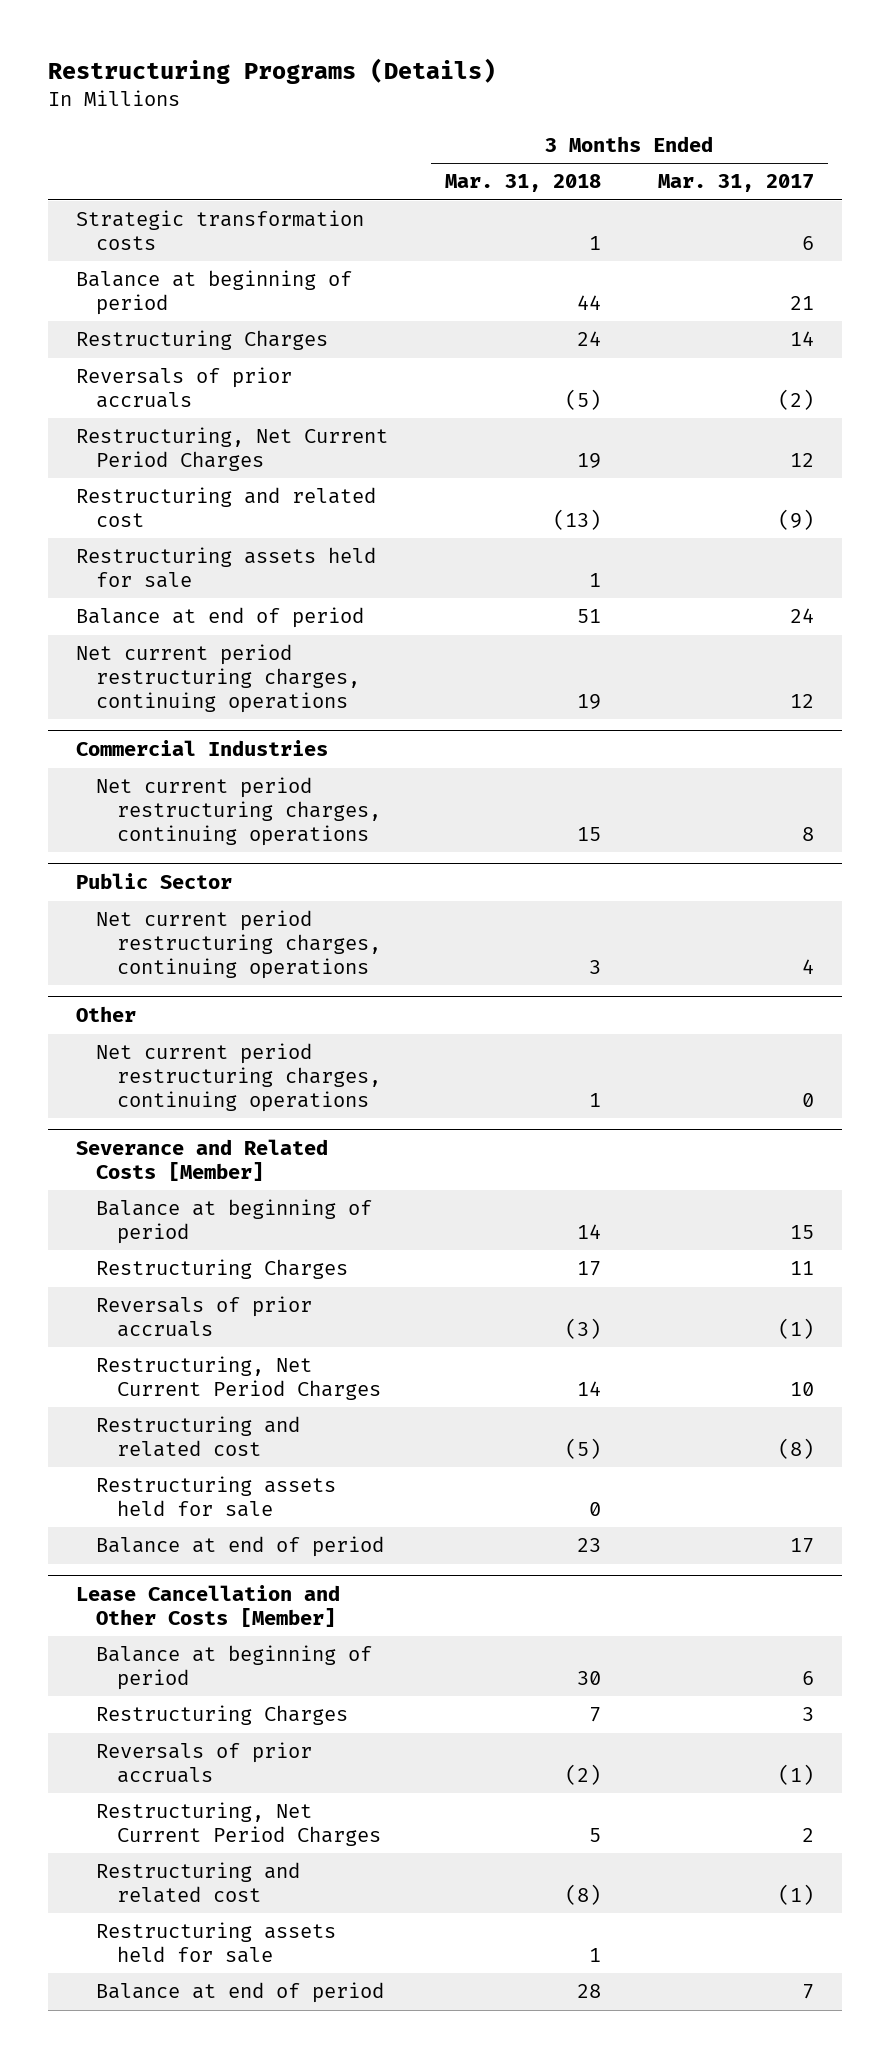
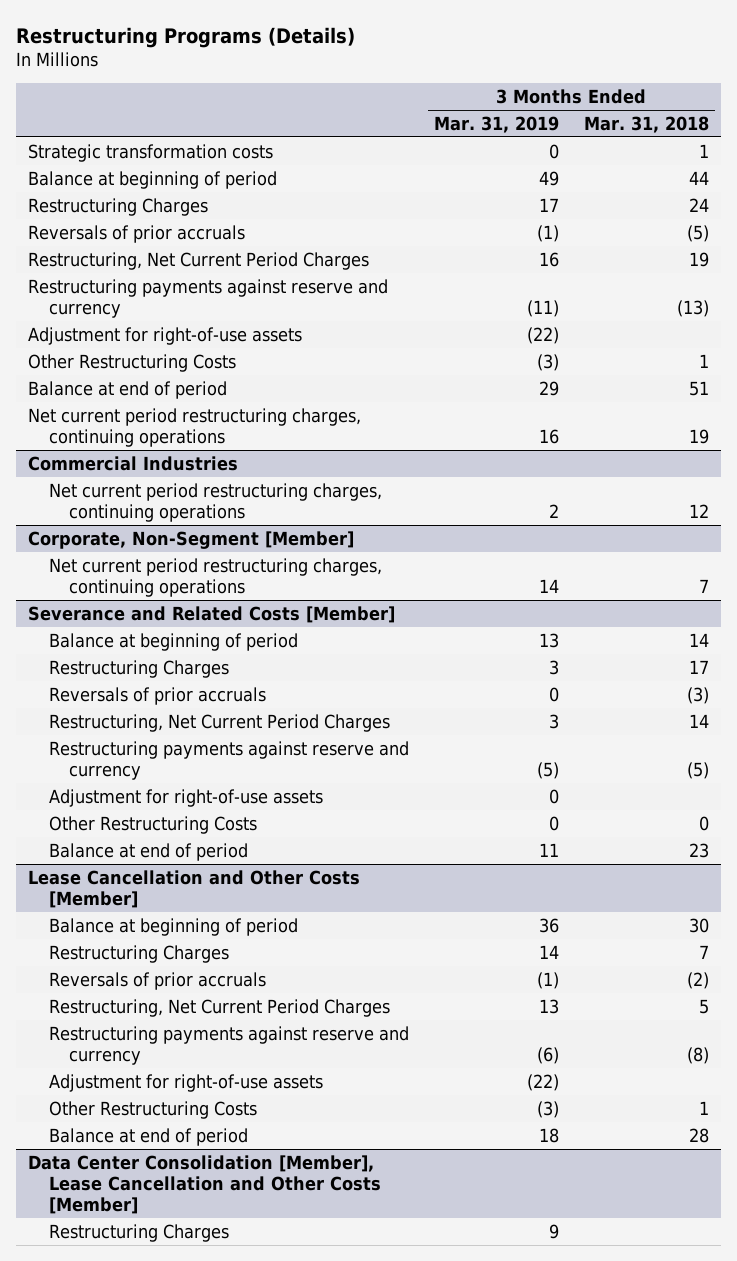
[657,174,814,193] Mar. 31, 2017 -> none
none -> [433,115,559,133] Mar. 31, 2019
[76,487,377,528] Restructuring and related cost -> none
[76,547,377,589] Restructuring assets held for sale -> none
none -> [28,278,389,318] Restructuring payments against reserve and currency
none -> [28,326,303,345] Adjustment for right-of-use assets
none -> [28,353,237,372] Other Restructuring Costs
[76,873,233,890] Public Sector -> none
[76,1006,137,1023] Other -> none
[96,1043,381,1113] Net current period restructuring charges, continuing operations -> none
[576,827,601,842] 15 -> [688,503,709,518] 12
none -> [28,530,355,549] Corporate, Non-Segment [Member]
[588,960,601,975] 3 -> [698,578,709,593] 7
[96,1416,301,1458] Restructuring and related cost -> none
[96,1476,337,1518] Restructuring assets held for sale -> none
none -> [48,740,409,780] Restructuring payments against reserve and currency
none -> [48,788,323,807] Adjustment for right-of-use assets
none -> [48,815,257,834] Other Restructuring Costs
[96,1862,301,1904] Restructuring and related cost -> none
[96,1922,337,1964] Restructuring assets held for sale -> none
none -> [48,1025,409,1065] Restructuring payments against reserve and currency
none -> [48,1073,323,1092] Adjustment for right-of-use assets
none -> [48,1100,257,1119] Other Restructuring Costs
none -> [28,1154,381,1214] Data Center Consolidation [Member], Lease Cancellation and Other Costs [Member]
none -> [48,1223,229,1242] Restructuring Charges

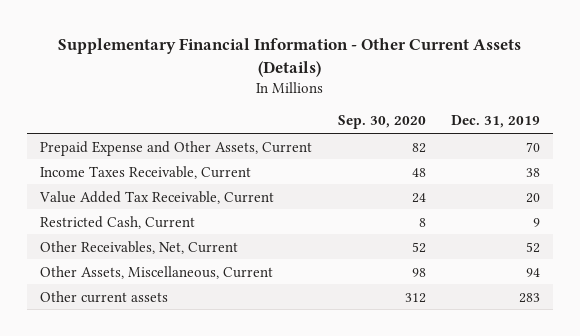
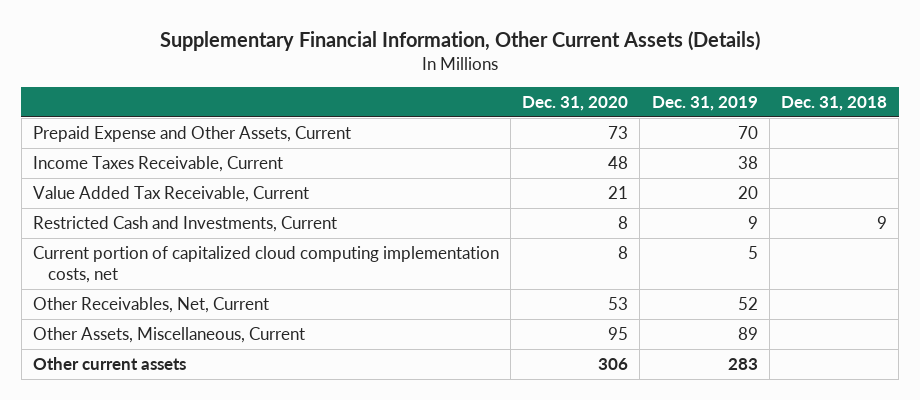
[58,38,522,78] Supplementary Financial Information - Other Current Assets (Details) -> [159,31,760,52] Supplementary Financial Information, Other Current Assets (Details)
[337,115,426,130] Sep. 30, 2020 -> none
none -> [522,95,629,111] Dec. 31, 2020
none -> [780,95,887,111] Dec. 31, 2018
[39,215,195,229] Restricted Cash, Current -> [32,216,337,233] Restricted Cash and Investments, Current
none -> [32,246,499,283] Current portion of capitalized cloud computing implementation costs, net
[526,267,541,277] 94 -> [737,327,758,341] 89

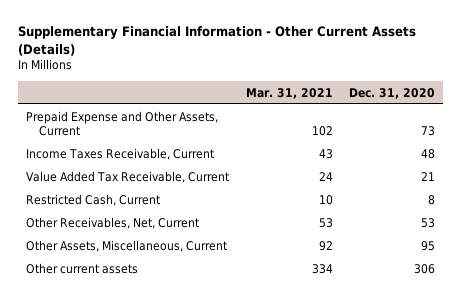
[159,31,760,52] Supplementary Financial Information, Other Current Assets (Details) -> [18,26,417,56] Supplementary Financial Information - Other Current Assets (Details)
[651,95,758,111] Dec. 31, 2019 -> none
[780,95,887,111] Dec. 31, 2018 -> none
none -> [245,87,333,99] Mar. 31, 2021
[32,246,499,283] Current portion of capitalized cloud computing implementation costs, net -> none
[32,216,337,233] Restricted Cash and Investments, Current -> [26,193,161,206] Restricted Cash, Current

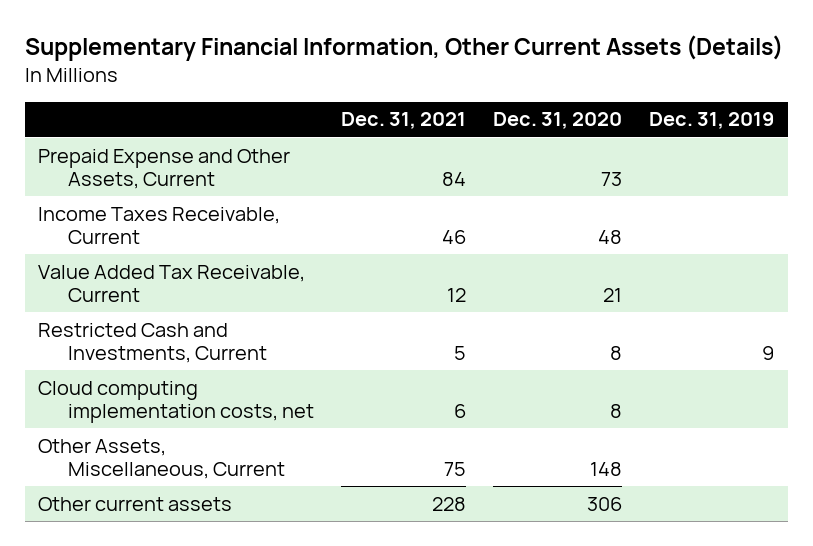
[18,26,417,56] Supplementary Financial Information - Other Current Assets (Details) -> [24,35,783,62] Supplementary Financial Information, Other Current Assets (Details)
[245,87,333,99] Mar. 31, 2021 -> none
none -> [341,112,467,130] Dec. 31, 2021
none -> [649,112,775,130] Dec. 31, 2019
[26,216,200,229] Other Receivables, Net, Current -> none
[26,193,161,206] Restricted Cash, Current -> [38,322,268,364] Restricted Cash and Investments, Current
none -> [38,380,315,424] Cloud computing implementation costs, net
[421,240,436,251] 95 -> [590,462,623,477] 148

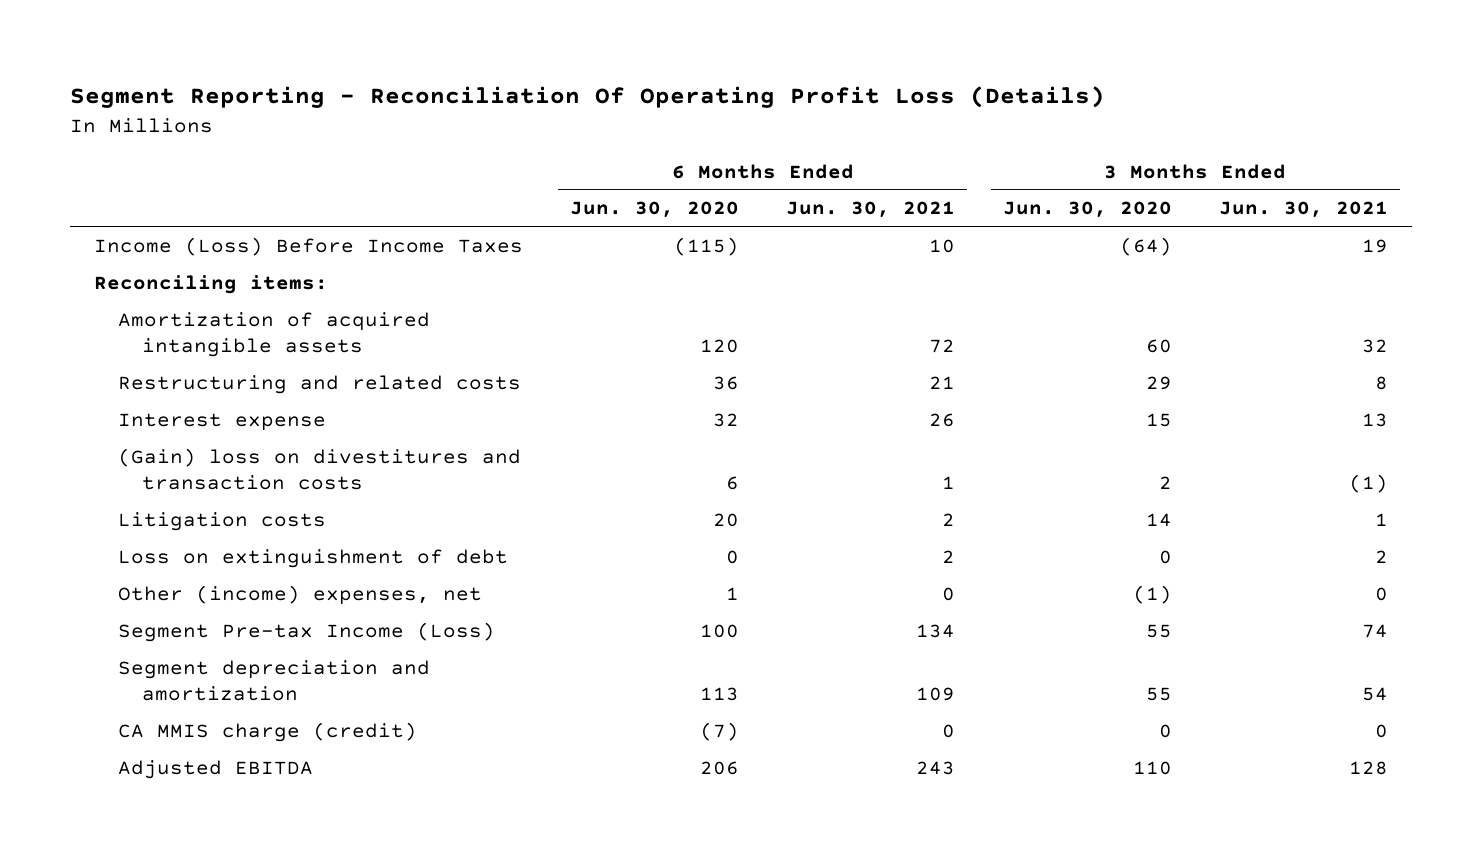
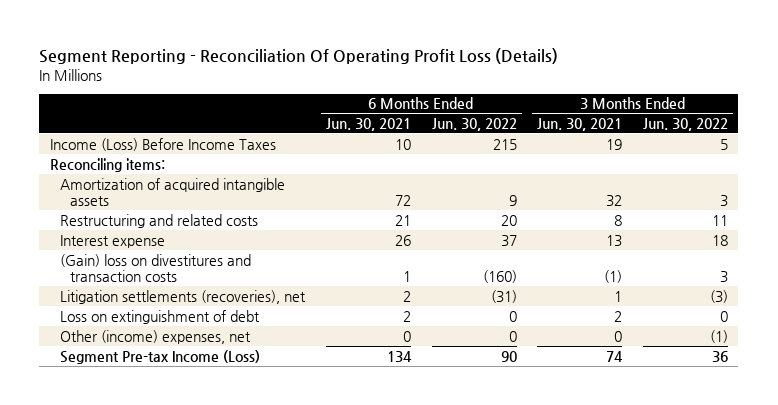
[570,201,740,219] Jun. 30, 2020 -> none
[1002,201,1172,219] Jun. 30, 2020 -> none
none -> [431,118,517,132] Jun. 30, 2022
none -> [643,118,729,132] Jun. 30, 2022
[117,511,326,531] Litigation costs -> [60,289,307,304] Litigation settlements (recoveries), net
[117,659,430,701] Segment depreciation and amortization -> none
[117,721,417,742] CA MMIS charge (credit) -> none
[117,759,313,779] Adjusted EBITDA -> none

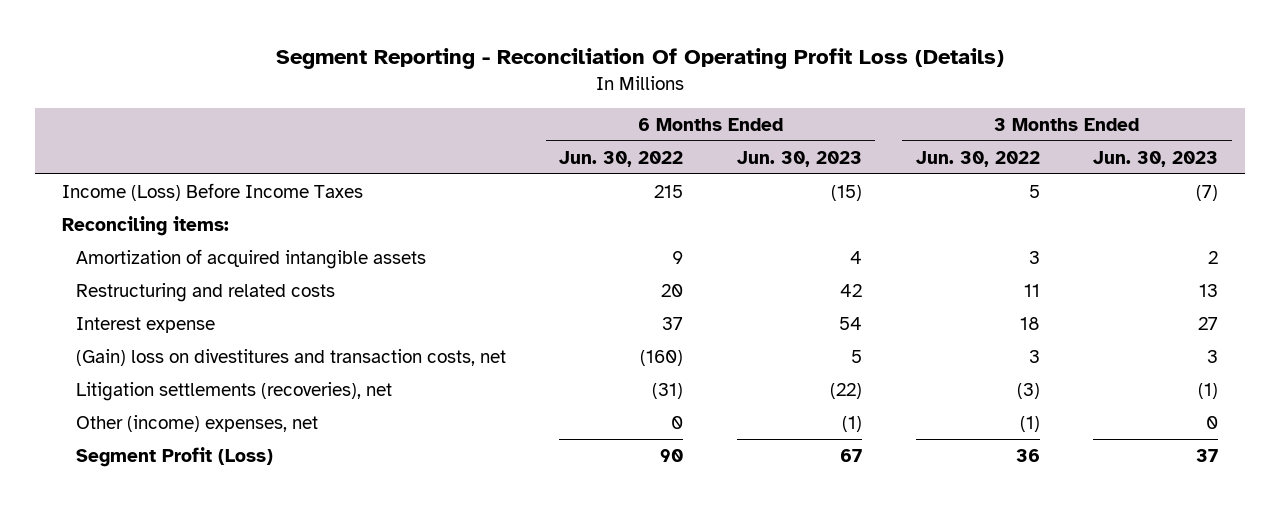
[325,118,411,132] Jun. 30, 2021 -> none
[537,118,623,132] Jun. 30, 2021 -> none
none -> [737,150,863,167] Jun. 30, 2023
none -> [1093,150,1219,167] Jun. 30, 2023
[60,253,252,282] (Gain) loss on divestitures and transaction costs -> [75,348,506,366] (Gain) loss on divestitures and transaction costs, net
[60,309,261,324] Loss on extinguishment of debt -> none
[60,349,261,364] Segment Pre-tax Income (Loss) -> [75,446,273,467] Segment Profit (Loss)

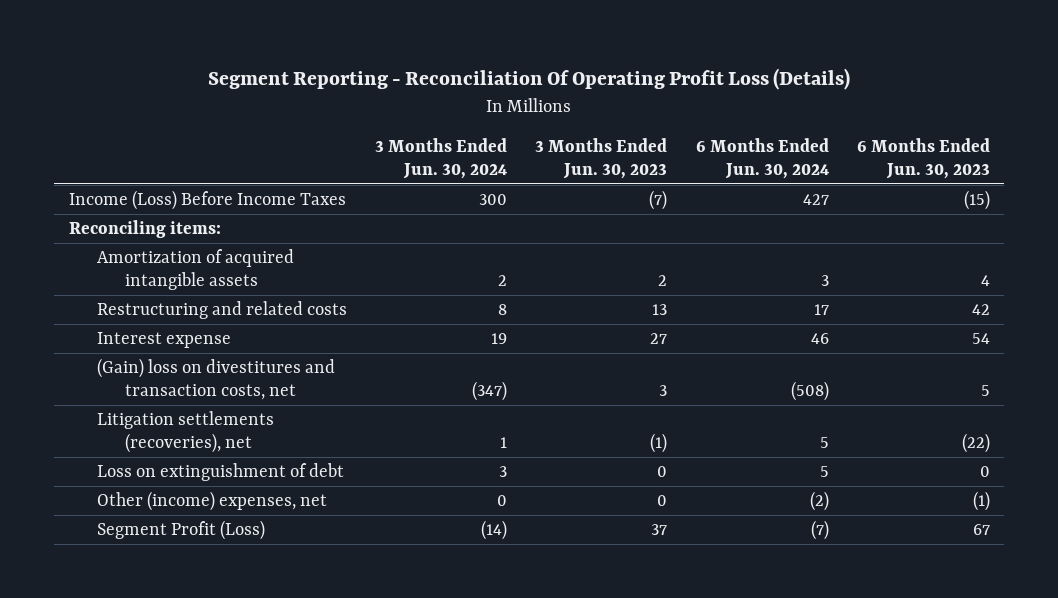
[559,150,684,167] Jun. 30, 2022 -> none
[915,150,1040,167] Jun. 30, 2022 -> none
none -> [375,137,508,180] 3 Months Ended Jun. 30, 2024
none -> [695,137,829,180] 6 Months Ended Jun. 30, 2024
none -> [96,463,344,482] Loss on extinguishment of debt

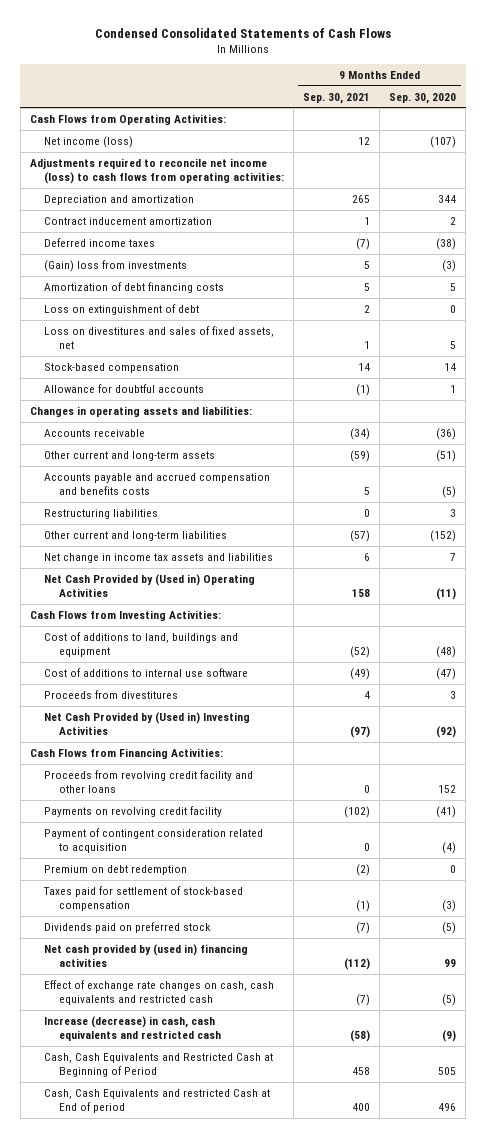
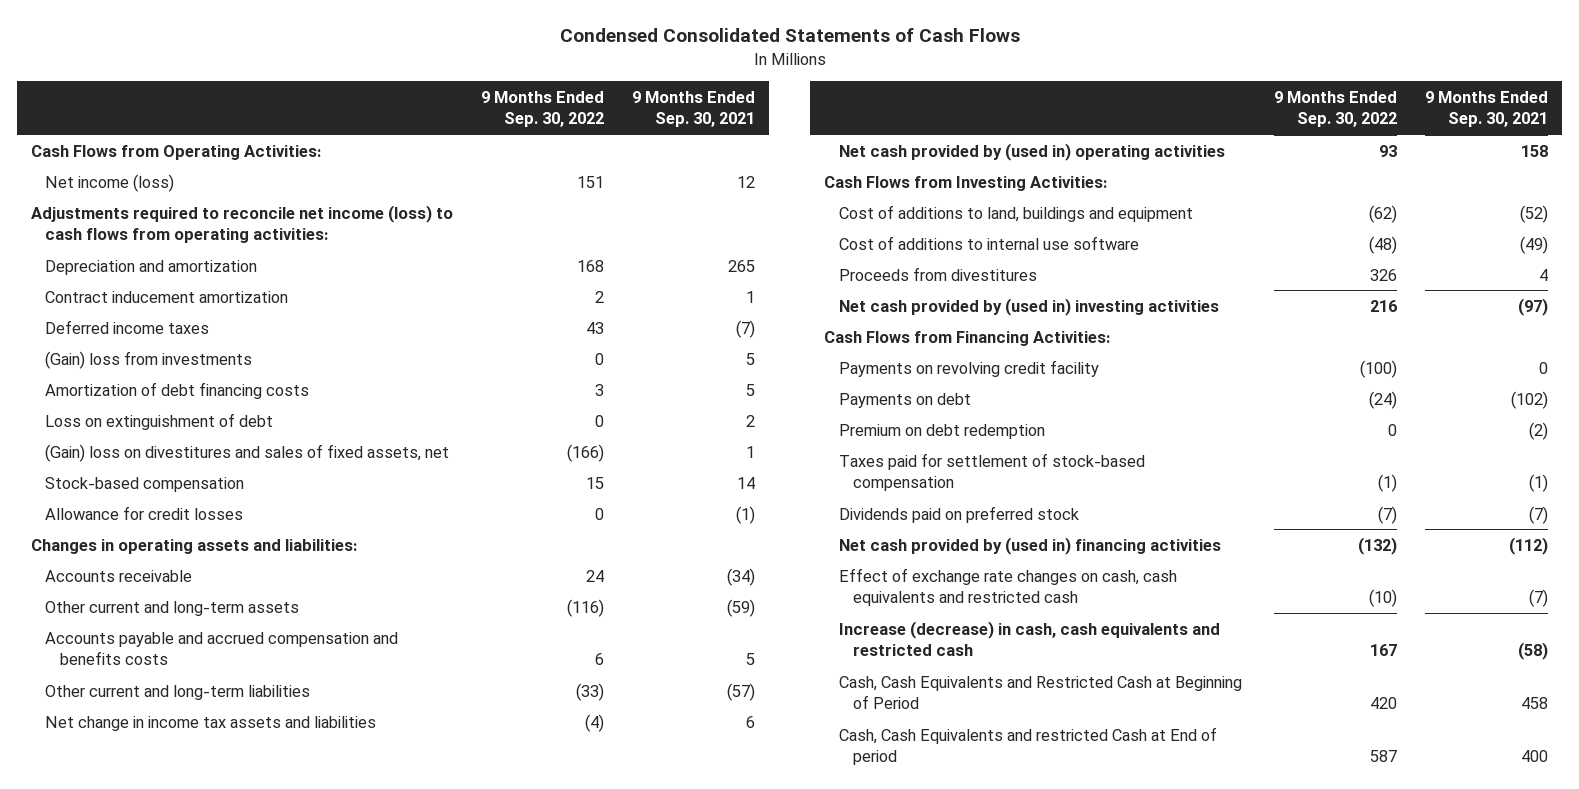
[389,92,457,104] Sep. 30, 2020 -> none
none -> [480,91,604,128] 9 Months Ended Sep. 30, 2022
[44,325,275,349] Loss on divestitures and sales of fixed assets, net -> [45,443,450,462] (Gain) loss on divestitures and sales of fixed assets, net
[44,383,205,393] Allowance for doubtful accounts -> [45,505,244,520] Allowance for credit losses
[44,508,159,519] Restructuring liabilities -> none
[44,573,256,597] Net Cash Provided by (Used in) Operating Activities -> [838,142,1225,161] Net cash provided by (used in) operating activities
[44,711,251,735] Net Cash Provided by (Used in) Investing Activities -> [838,297,1219,316] Net cash provided by (used in) investing activities
[44,769,254,793] Proceeds from revolving credit facility and other loans -> none
[44,827,264,853] Payment of contingent consideration related to acquisition -> none
[344,805,371,818] (102) -> [1539,361,1549,374] 0
none -> [838,392,971,408] Payments on debt

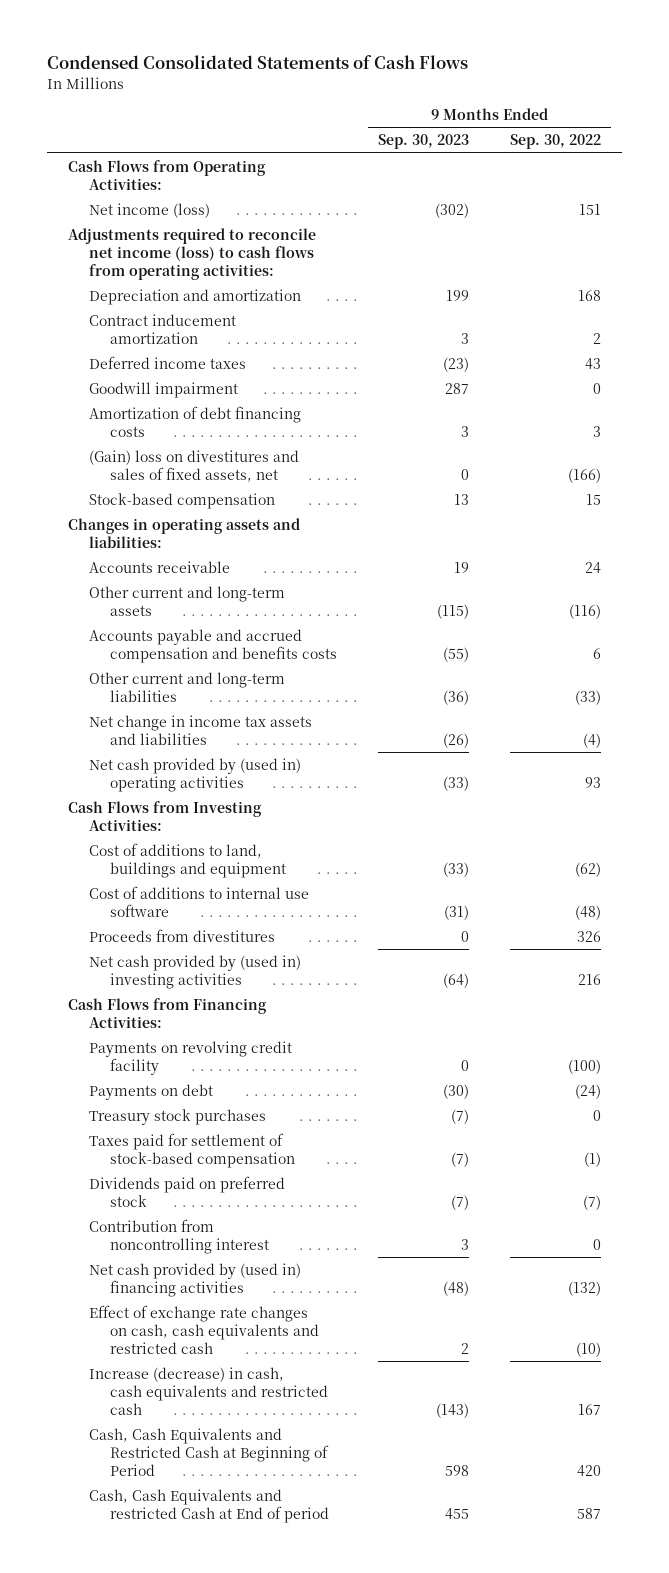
[631,91,755,128] 9 Months Ended Sep. 30, 2021 -> none
none -> [378,134,470,150] Sep. 30, 2023
[45,350,253,369] (Gain) loss from investments -> none
none -> [88,381,238,398] Goodwill impairment
[45,412,274,430] Loss on extinguishment of debt -> none
[45,505,244,520] Allowance for credit losses -> none
[838,423,1045,439] Premium on debt redemption -> none
none -> [88,1108,266,1125] Treasury stock purchases
none -> [88,1218,270,1254] Contribution from noncontrolling interest

